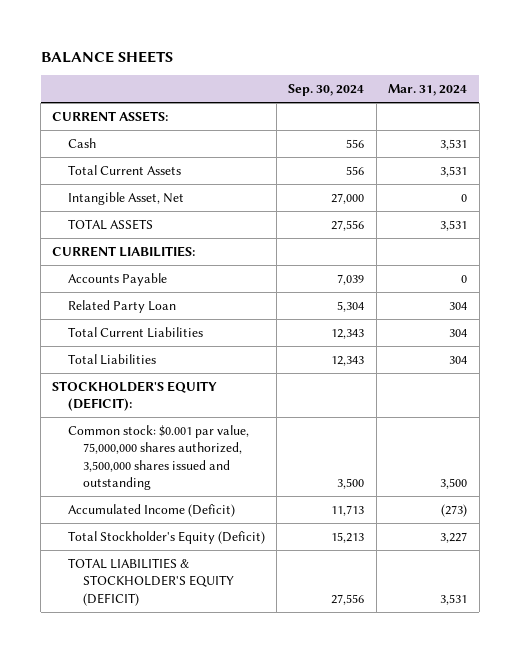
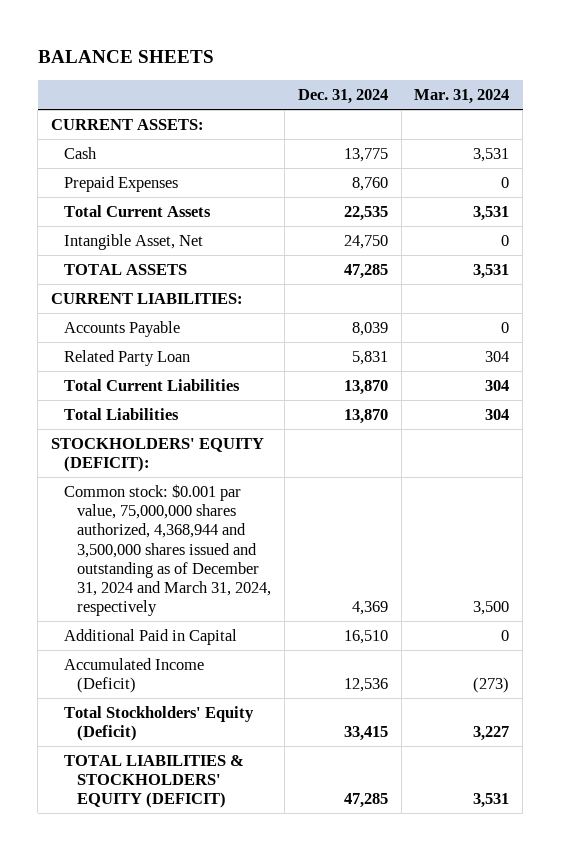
[288,83,365,96] Sep. 30, 2024 -> none
none -> [297,88,388,104] Dec. 31, 2024
none -> [64,175,179,192] Prepaid Expenses
[52,380,218,412] STOCKHOLDER'S EQUITY (DEFICIT): -> [51,437,265,473] STOCKHOLDERS' EQUITY (DEFICIT):
[67,424,249,490] Common stock: $0.001 par value, 75,000,000 shares authorized, 3,500,000 shares issued and outstanding -> [64,483,272,617] Common stock: $0.001 par value, 75,000,000 shares authorized, 4,368,944 and 3,500,000 shares issued and outstanding as of December 31, 2024 and March 31, 2024, respectively
none -> [64,628,238,645] Additional Paid in Capital
[67,530,265,544] Total Stockholder's Equity (Deficit) -> [64,705,255,742] Total Stockholders' Equity (Deficit)
[67,557,235,606] TOTAL LIABILITIES & STOCKHOLDER'S EQUITY (DEFICIT) -> [64,754,245,809] TOTAL LIABILITIES & STOCKHOLDERS' EQUITY (DEFICIT)

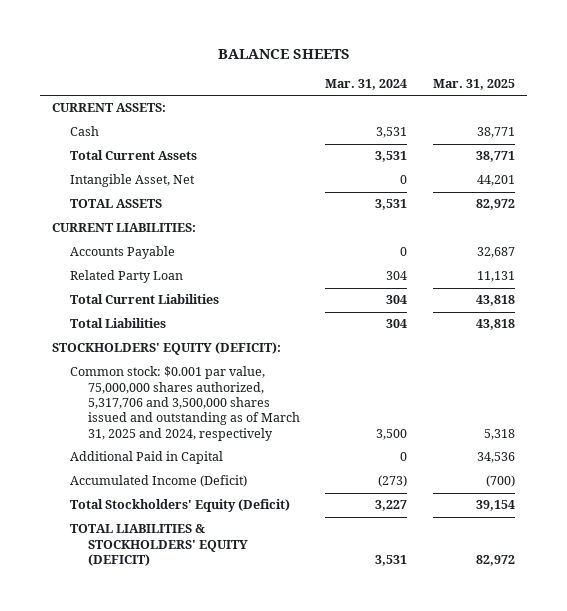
[297,88,388,104] Dec. 31, 2024 -> none
none -> [432,78,515,90] Mar. 31, 2025
[64,175,179,192] Prepaid Expenses -> none
[64,483,272,617] Common stock: $0.001 par value, 75,000,000 shares authorized, 4,368,944 and 3,500,000 shares issued and outstanding as of December 31, 2024 and March 31, 2024, respectively -> [70,366,301,441] Common stock: $0.001 par value, 75,000,000 shares authorized, 5,317,706 and 3,500,000 shares issued and outstanding as of March 31, 2025 and 2024, respectively

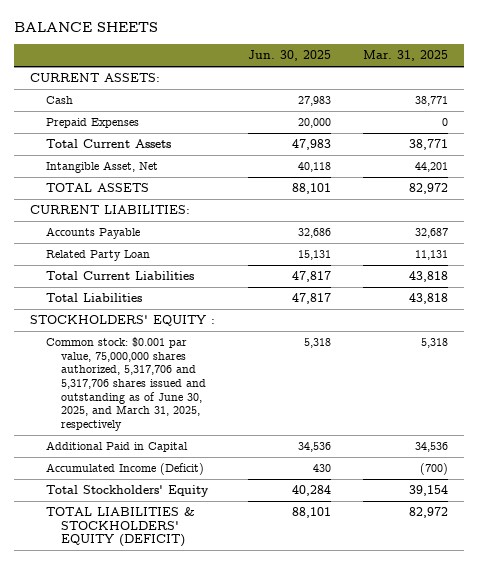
[325,78,408,90] Mar. 31, 2024 -> none
none -> [247,50,331,62] Jun. 30, 2025
none -> [45,118,139,129] Prepaid Expenses
[52,342,282,356] STOCKHOLDERS' EQUITY (DEFICIT): -> [30,315,216,327] STOCKHOLDERS' EQUITY :
[70,366,301,441] Common stock: $0.001 par value, 75,000,000 shares authorized, 5,317,706 and 3,500,000 shares issued and outstanding as of March 31, 2025 and 2024, respectively -> [45,337,207,431] Common stock: $0.001 par value, 75,000,000 shares authorized, 5,317,706 and 5,317,706 shares issued and outstanding as of June 30, 2025, and March 31, 2025, respectively
[70,499,291,513] Total Stockholders' Equity (Deficit) -> [45,485,209,498] Total Stockholders' Equity

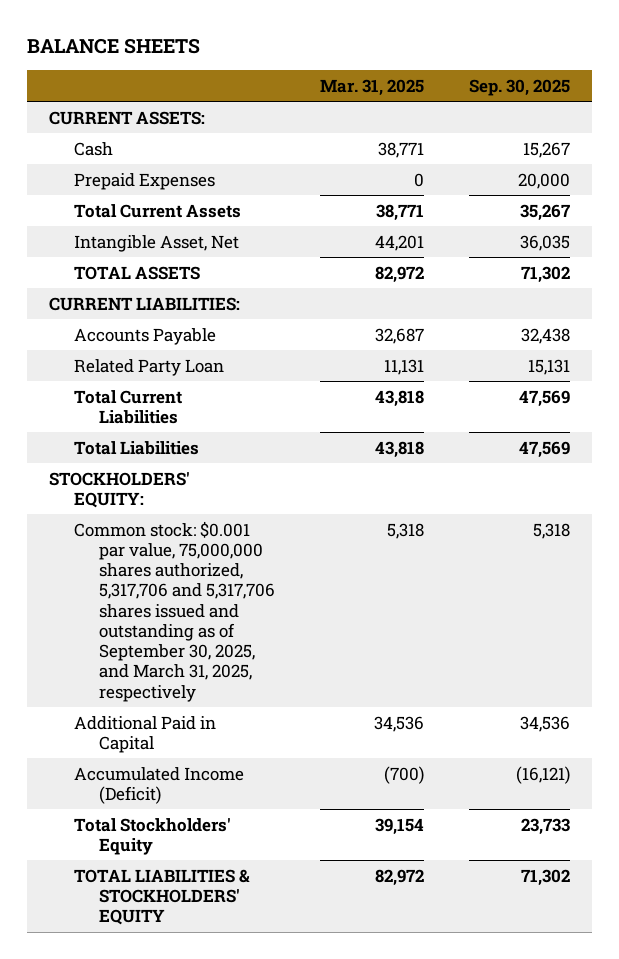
[247,50,331,62] Jun. 30, 2025 -> none
none -> [469,78,571,96] Sep. 30, 2025
[30,315,216,327] STOCKHOLDERS' EQUITY : -> [49,471,191,508] STOCKHOLDERS' EQUITY:
[45,337,207,431] Common stock: $0.001 par value, 75,000,000 shares authorized, 5,317,706 and 5,317,706 shares issued and outstanding as of June 30, 2025, and March 31, 2025, respectively -> [74,520,276,702] Common stock: $0.001 par value, 75,000,000 shares authorized, 5,317,706 and 5,317,706 shares issued and outstanding as of September 30, 2025, and March 31, 2025, respectively
[45,507,195,548] TOTAL LIABILITIES & STOCKHOLDERS' EQUITY (DEFICIT) -> [74,868,251,926] TOTAL LIABILITIES & STOCKHOLDERS' EQUITY

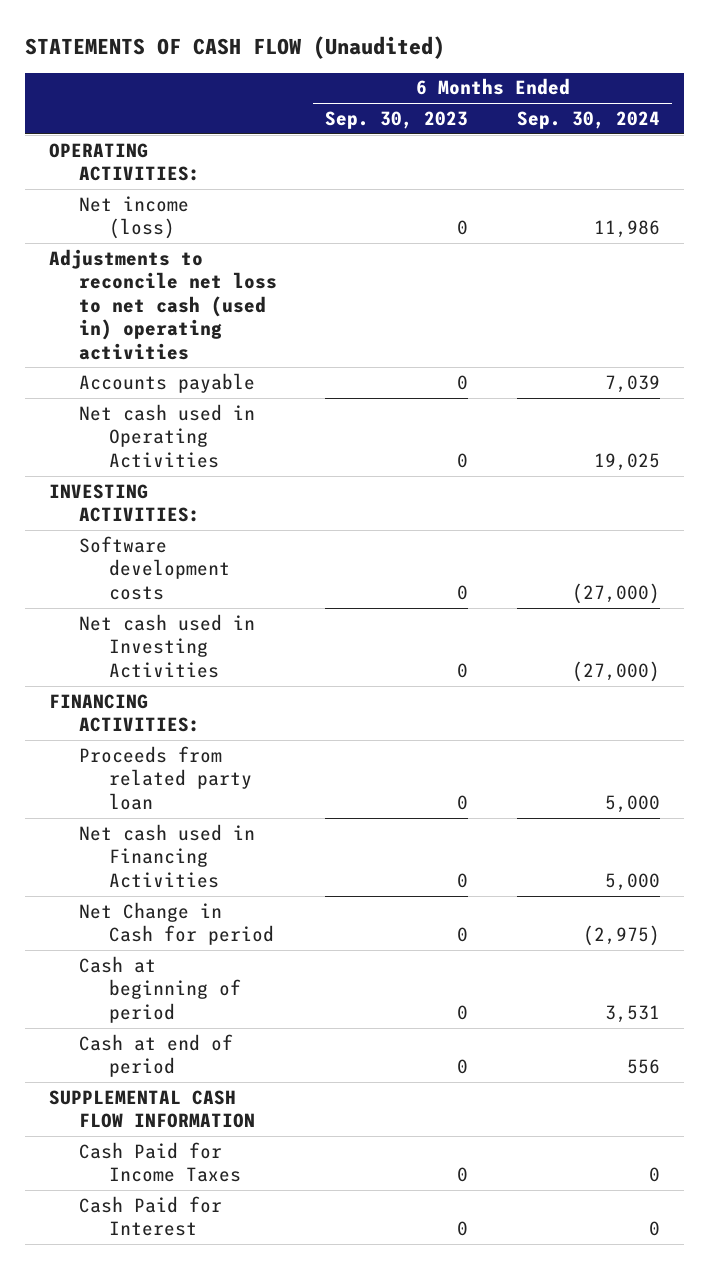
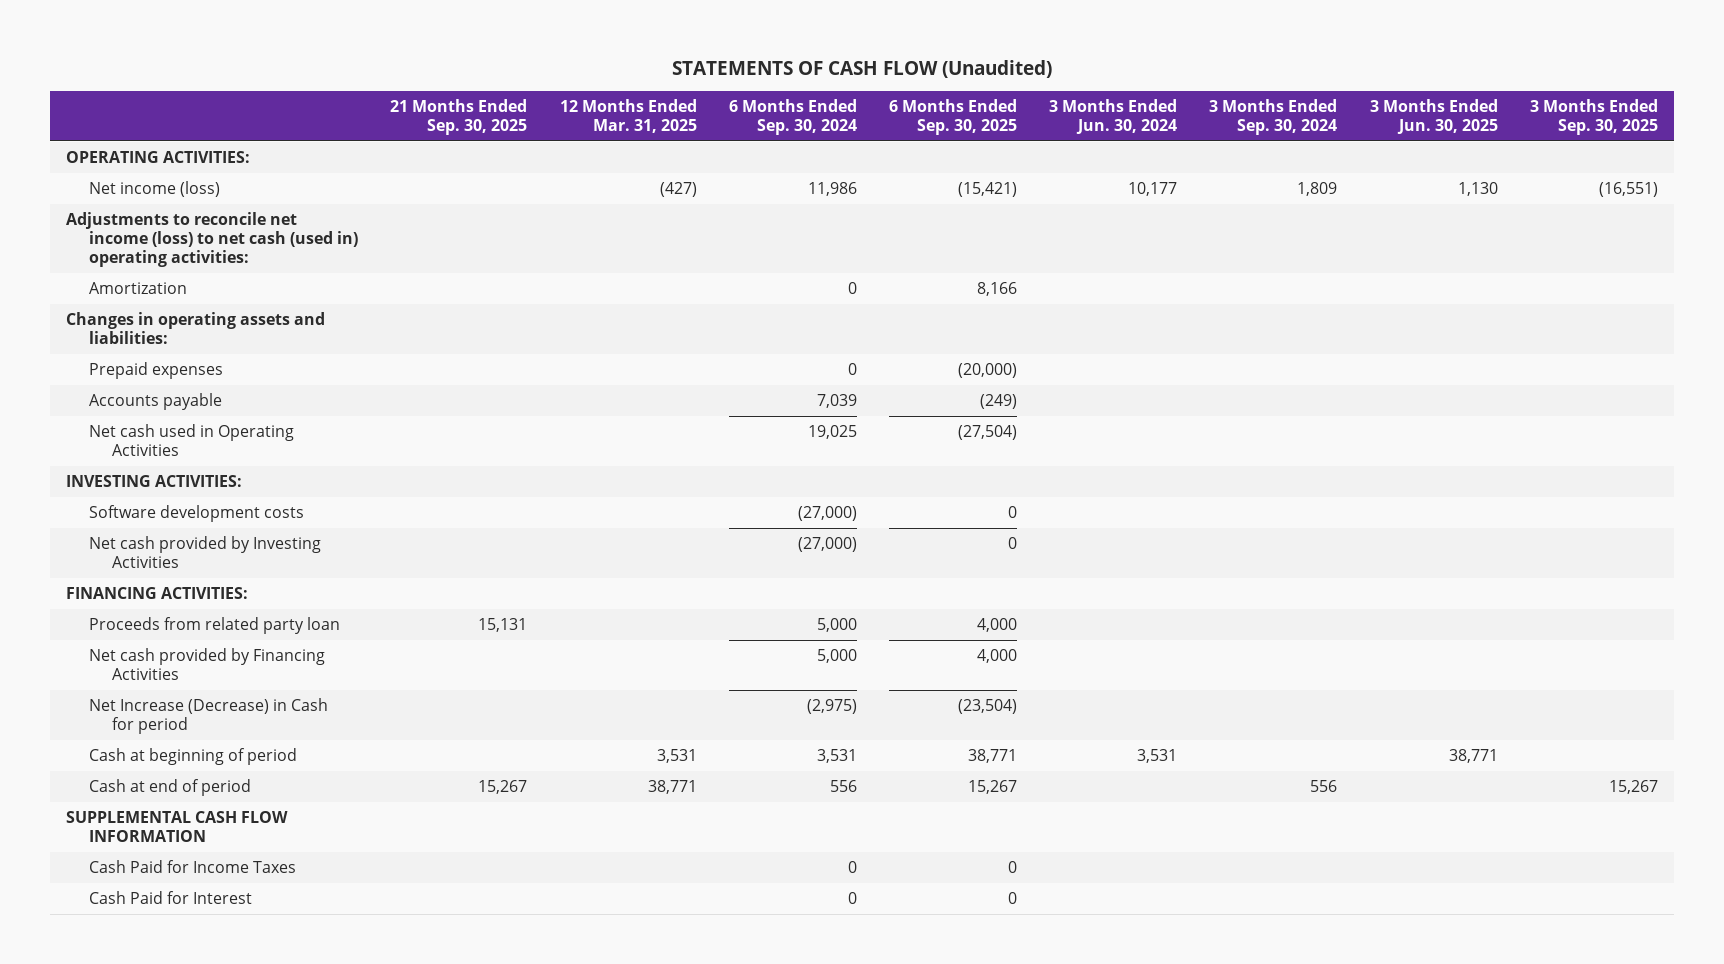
[325,111,469,130] Sep. 30, 2023 -> none
none -> [390,98,528,135] 21 Months Ended Sep. 30, 2025
none -> [559,98,697,133] 12 Months Ended Mar. 31, 2025
none -> [888,98,1017,135] 6 Months Ended Sep. 30, 2025
none -> [1049,98,1178,134] 3 Months Ended Jun. 30, 2024
none -> [1209,98,1338,135] 3 Months Ended Sep. 30, 2024
none -> [1369,98,1498,134] 3 Months Ended Jun. 30, 2025
none -> [1529,98,1658,135] 3 Months Ended Sep. 30, 2025
[48,248,277,360] Adjustments to reconcile net loss to net cash (used in) operating activities -> [65,212,359,268] Adjustments to reconcile net income (loss) to net cash (used in) operating activities:
none -> [89,282,188,295] Amortization
none -> [65,312,325,345] Changes in operating assets and liabilities:
none -> [89,362,224,380] Prepaid expenses
[78,613,255,678] Net cash used in Investing Activities -> [89,536,322,569] Net cash provided by Investing Activities
[78,823,255,888] Net cash used in Financing Activities -> [89,648,326,681] Net cash provided by Financing Activities
[78,901,274,946] Net Change in Cash for period -> [89,698,329,735] Net Increase (Decrease) in Cash for period

